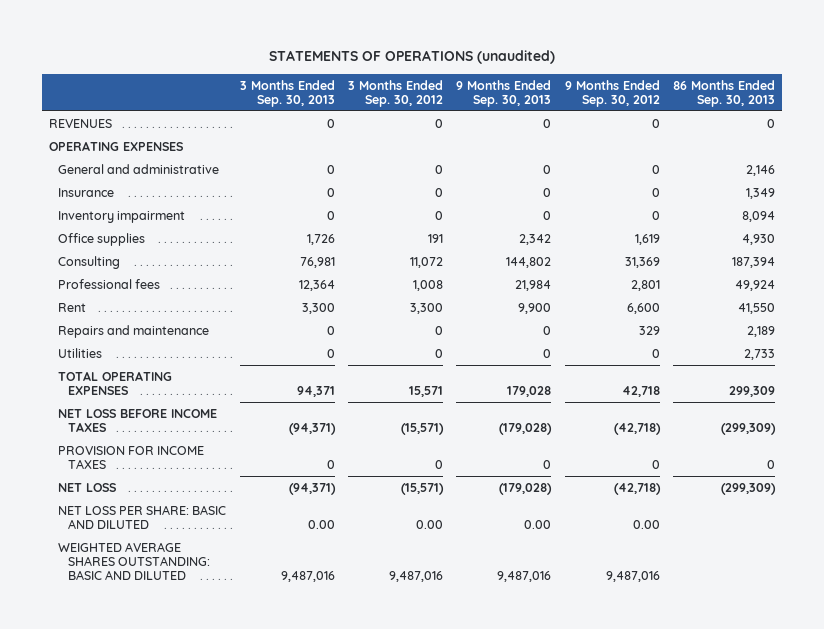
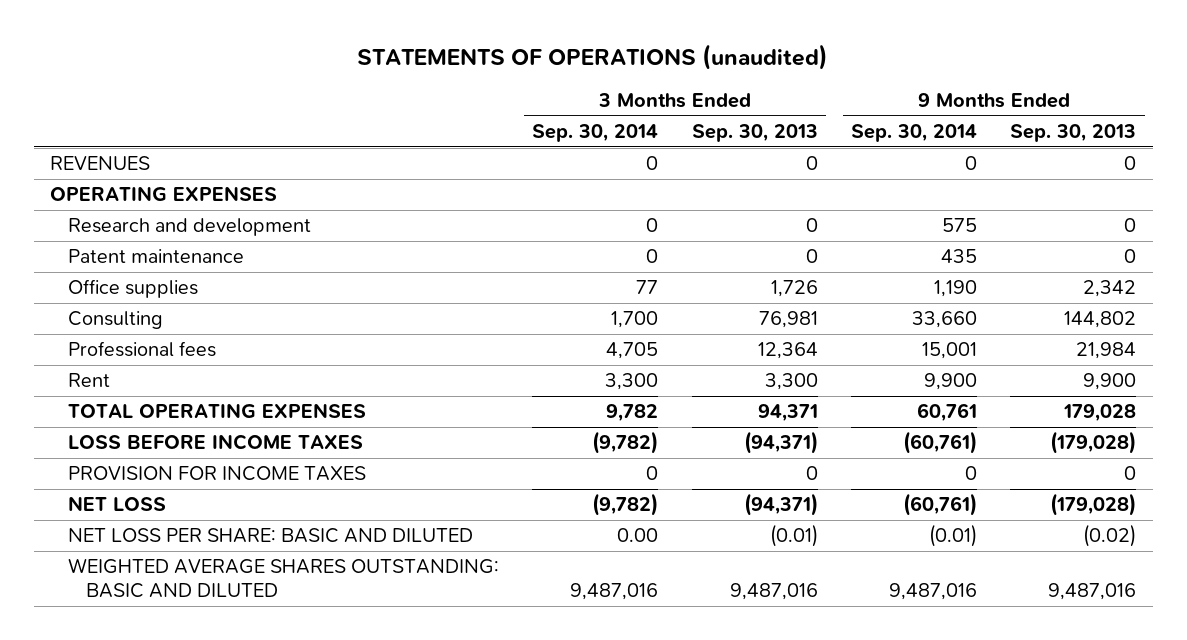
[348,79,444,107] 3 Months Ended Sep. 30, 2012 -> none
[564,79,660,107] 9 Months Ended Sep. 30, 2012 -> none
[673,79,776,107] 86 Months Ended Sep. 30, 2013 -> none
none -> [532,124,659,143] Sep. 30, 2014
none -> [850,124,977,143] Sep. 30, 2014
[58,163,220,174] General and administrative -> none
[58,187,115,197] Insurance -> none
[58,210,186,223] Inventory impairment -> none
none -> [67,218,311,237] Research and development
none -> [67,249,244,264] Patent maintenance
[58,324,210,338] Repairs and maintenance -> none
[58,347,103,358] Utilities -> none
[58,408,218,432] NET LOSS BEFORE INCOME TAXES -> [67,434,363,451] LOSS BEFORE INCOME TAXES
[307,519,335,529] 0.00 -> [769,524,818,548] (0.01)
[524,519,552,529] 0.00 -> [1083,524,1137,548] (0.02)

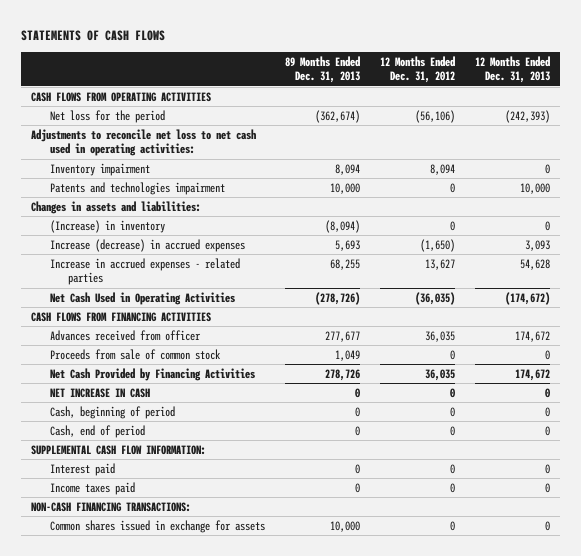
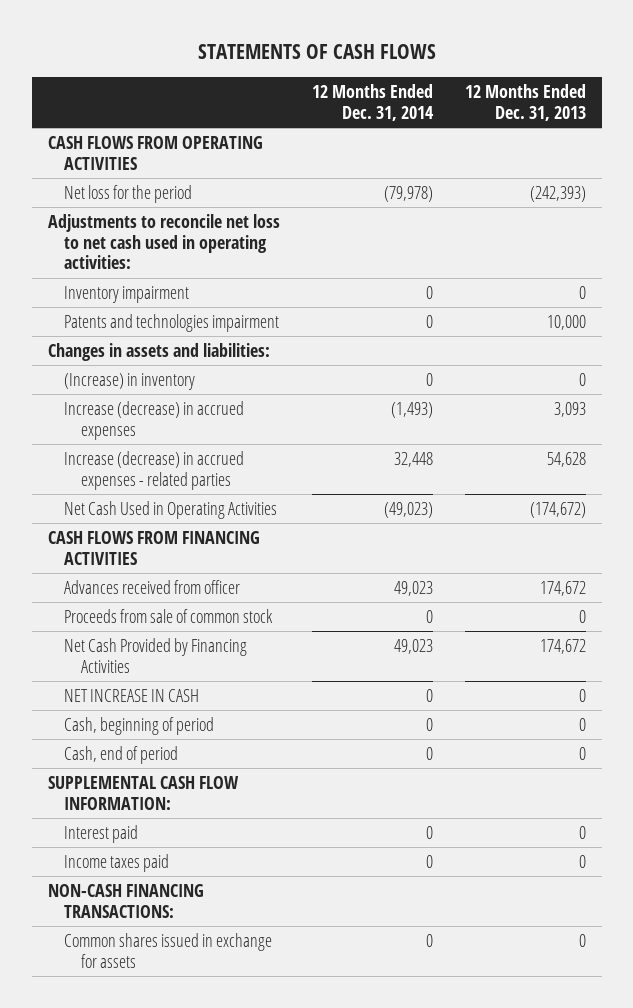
[284,55,360,84] 89 Months Ended Dec. 31, 2013 -> none
[379,55,455,84] 12 Months Ended Dec. 31, 2012 -> none
none -> [311,84,434,122] 12 Months Ended Dec. 31, 2014
[49,257,240,286] Increase in accrued expenses - related parties -> [64,450,245,490] Increase (decrease) in accrued expenses - related parties

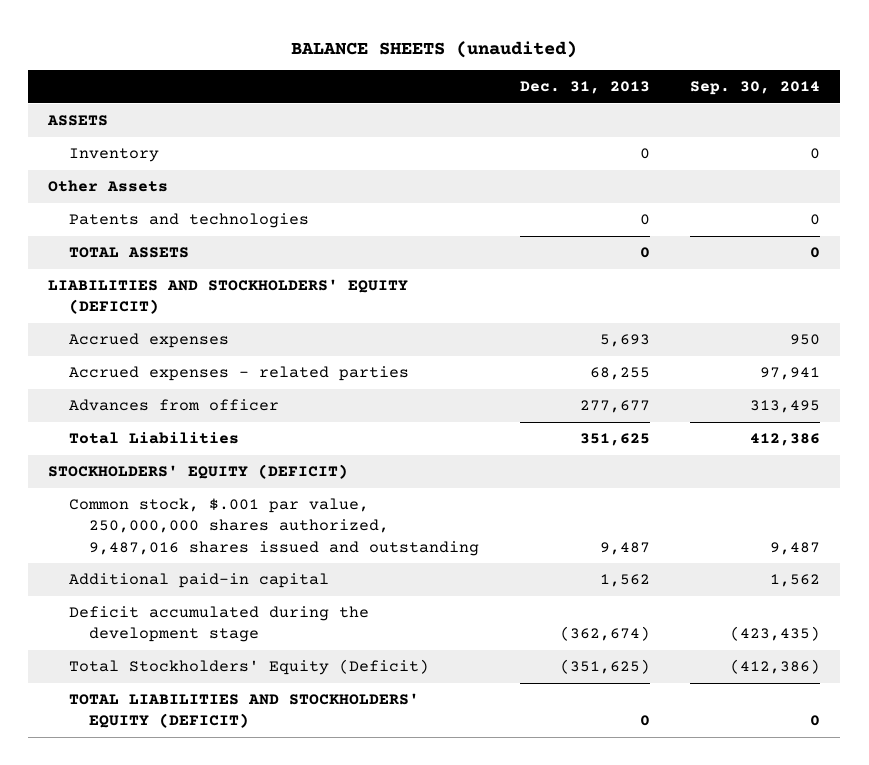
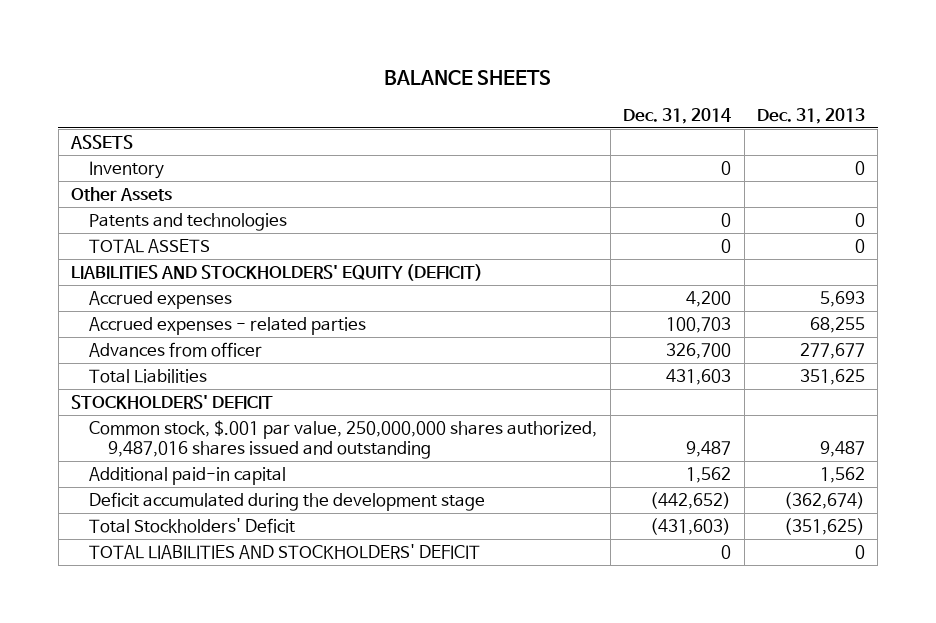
[291,40,578,58] BALANCE SHEETS (unaudited) -> [384,69,552,85] BALANCE SHEETS
[690,81,821,96] Sep. 30, 2014 -> none
none -> [623,107,732,124] Dec. 31, 2014
[48,464,349,480] STOCKHOLDERS' EQUITY (DEFICIT) -> [71,395,274,410] STOCKHOLDERS' DEFICIT
[68,659,429,676] Total Stockholders' Equity (Deficit) -> [89,518,296,534] Total Stockholders' Deficit
[68,693,419,729] TOTAL LIABILITIES AND STOCKHOLDERS' EQUITY (DEFICIT) -> [89,544,481,560] TOTAL LIABILITIES AND STOCKHOLDERS' DEFICIT

